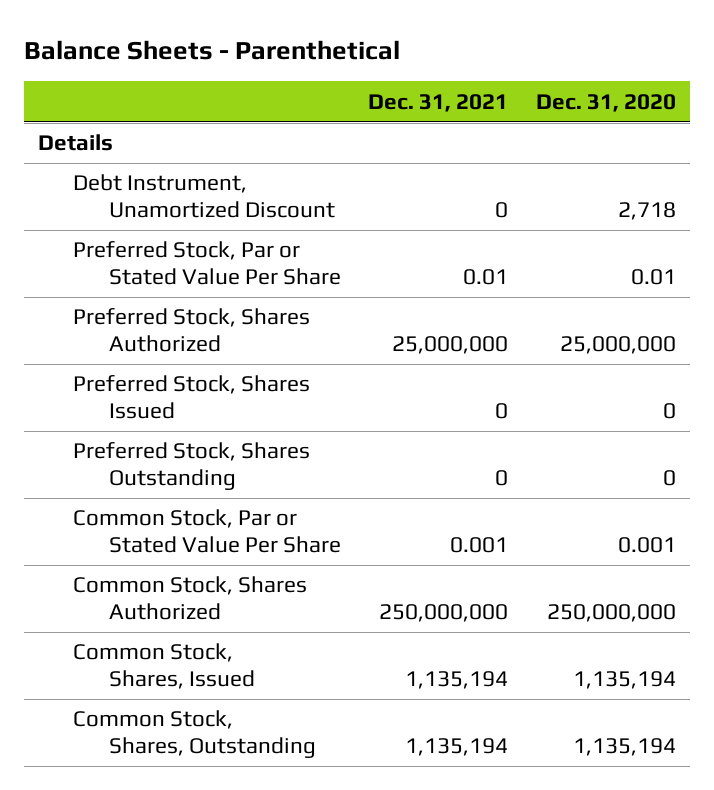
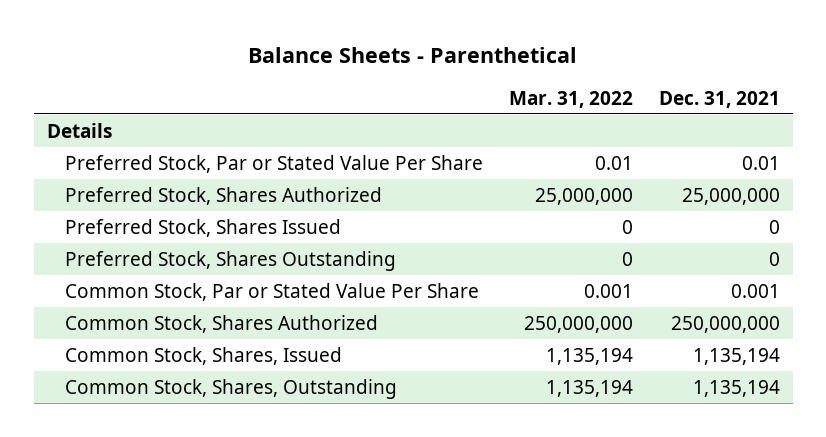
[535,93,676,112] Dec. 31, 2020 -> none
none -> [508,90,633,108] Mar. 31, 2022
[73,174,335,219] Debt Instrument, Unamortized Discount -> none

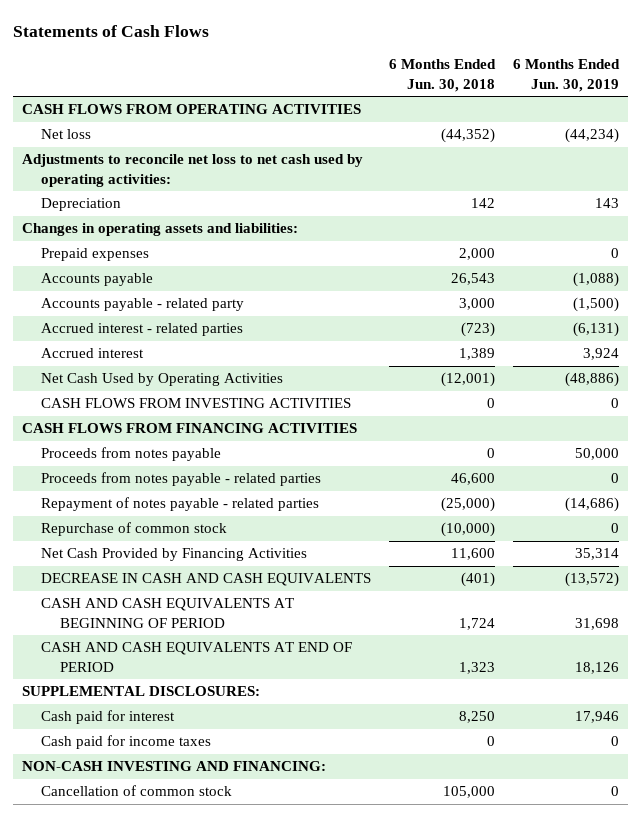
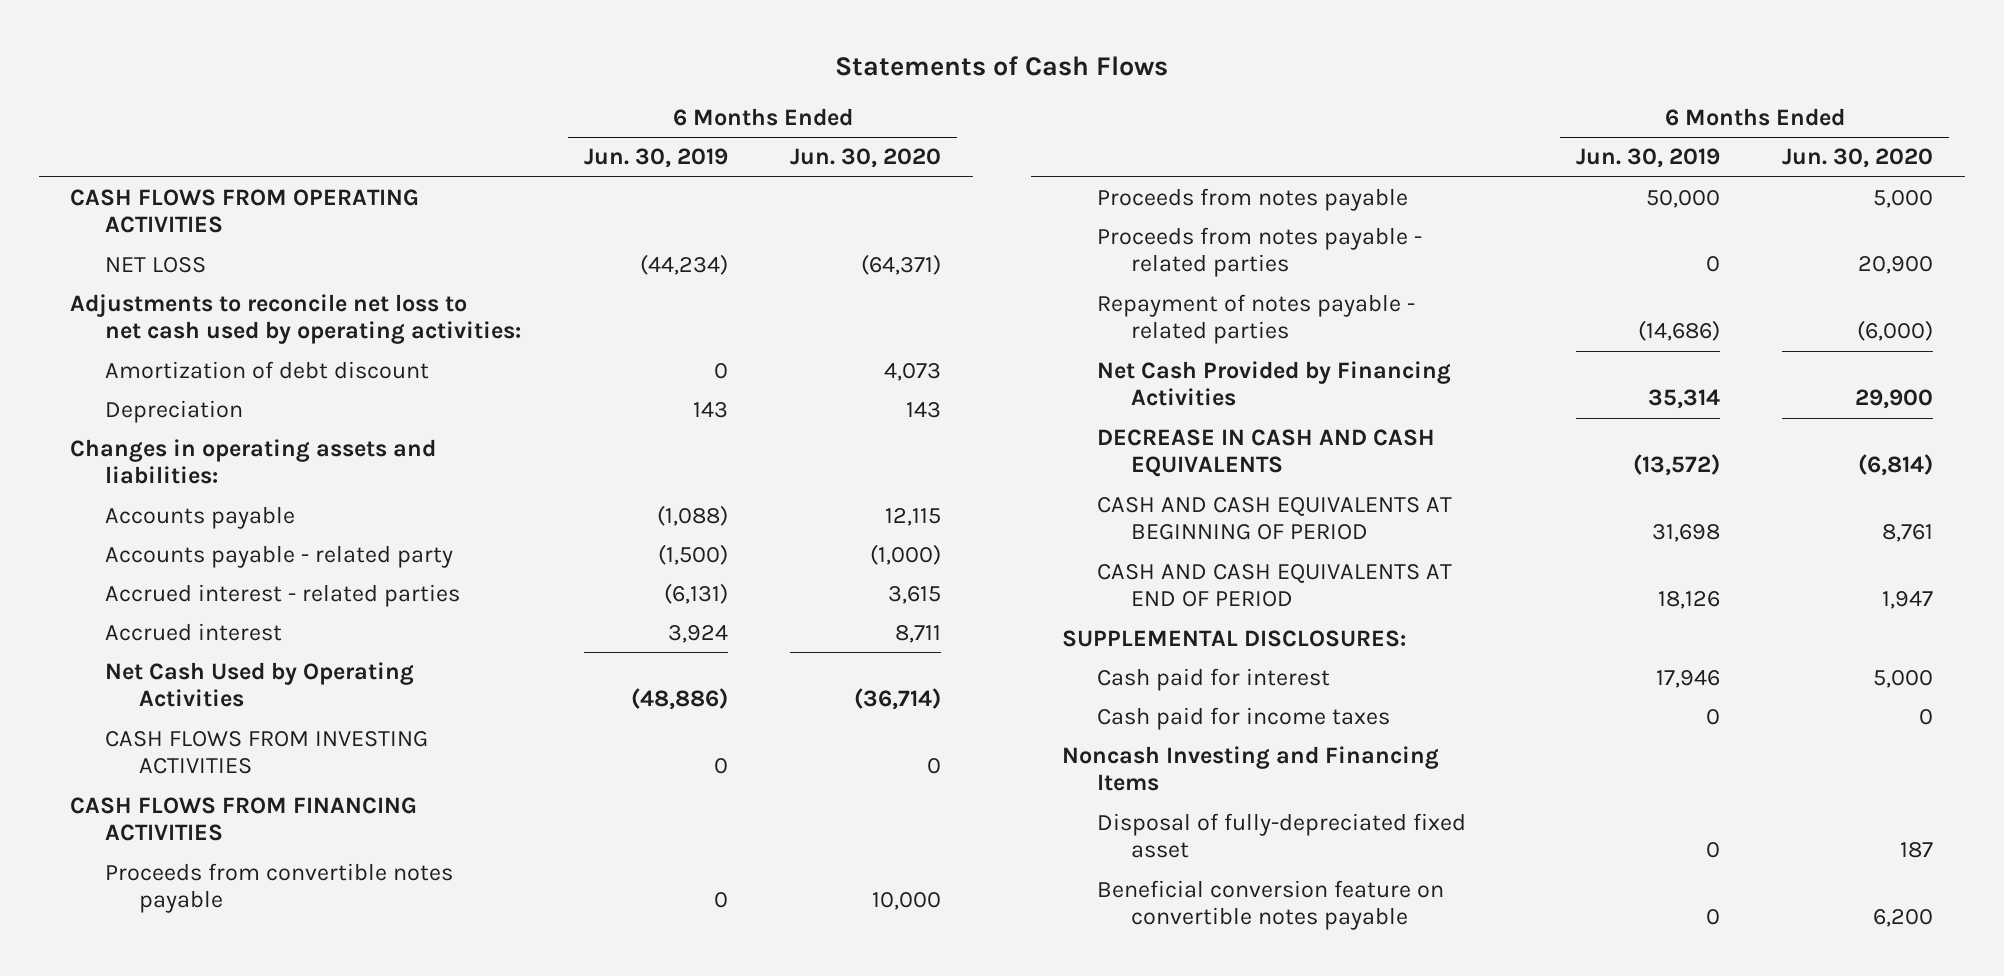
[389,59,497,92] 6 Months Ended Jun. 30, 2018 -> none
none -> [790,148,942,169] Jun. 30, 2020
[41,129,92,140] Net loss -> [104,256,206,273] NET LOSS
none -> [104,360,429,379] Amortization of debt discount
[41,248,150,262] Prepaid expenses -> none
none -> [104,862,453,914] Proceeds from convertible notes payable
[41,522,228,537] Repurchase of common stock -> none
[22,761,327,772] NON-CASH INVESTING AND FINANCING: -> none
[41,785,233,797] Cancellation of common stock -> none
none -> [1062,745,1440,792] Noncash Investing and Financing Items
none -> [1096,812,1466,859] Disposal of fully-depreciated fixed asset
none -> [1096,879,1444,931] Beneficial conversion feature on convertible notes payable

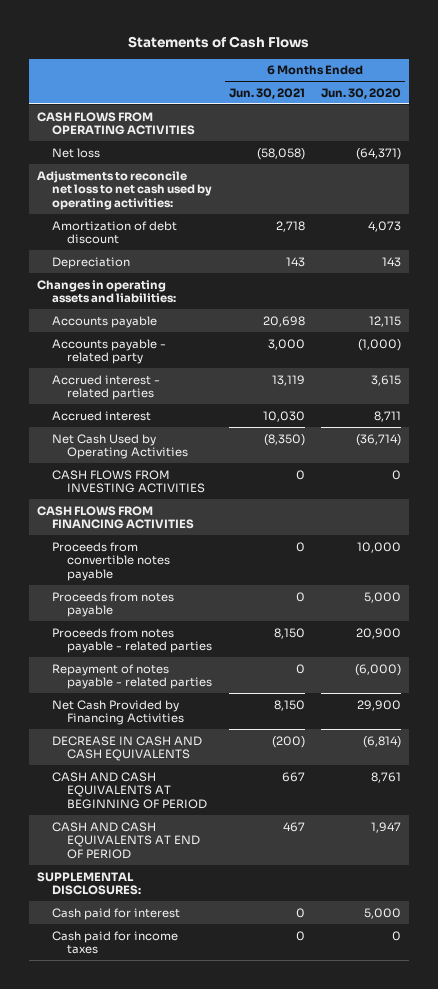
[583,148,728,169] Jun. 30, 2019 -> none
none -> [228,87,305,99] Jun. 30, 2021
[104,256,206,273] NET LOSS -> [52,147,101,158] Net loss
[1062,745,1440,792] Noncash Investing and Financing Items -> none
[1096,812,1466,859] Disposal of fully-depreciated fixed asset -> none
[1096,879,1444,931] Beneficial conversion feature on convertible notes payable -> none

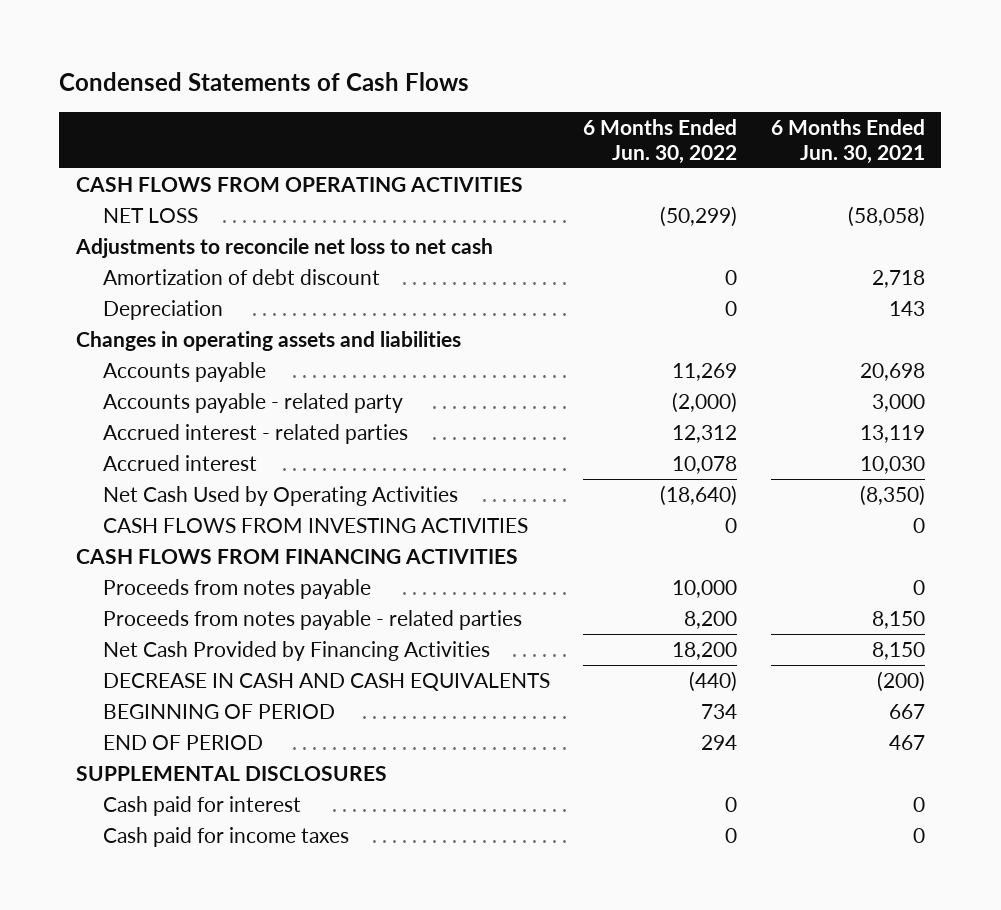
[128,35,310,48] Statements of Cash Flows -> [59,72,470,92] Condensed Statements of Cash Flows
[321,87,402,99] Jun. 30, 2020 -> none
none -> [583,118,738,164] 6 Months Ended Jun. 30, 2022
[52,147,101,158] Net loss -> [103,207,199,223] NET LOSS
[36,170,213,211] Adjustments to reconcile net loss to net cash used by operating activities: -> [75,237,494,258] Adjustments to reconcile net loss to net cash
[36,279,177,304] Changes in operating assets and liabilities: -> [76,330,462,351] Changes in operating assets and liabilities
[52,541,171,582] Proceeds from convertible notes payable -> none
[52,663,213,690] Repayment of notes payable - related parties -> none
[52,771,208,810] CASH AND CASH EQUIVALENTS AT BEGINNING OF PERIOD -> [103,703,336,719] BEGINNING OF PERIOD
[52,821,201,860] CASH AND CASH EQUIVALENTS AT END OF PERIOD -> [103,734,264,750] END OF PERIOD
[36,871,142,896] SUPPLEMENTAL DISCLOSURES: -> [76,765,388,781] SUPPLEMENTAL DISCLOSURES

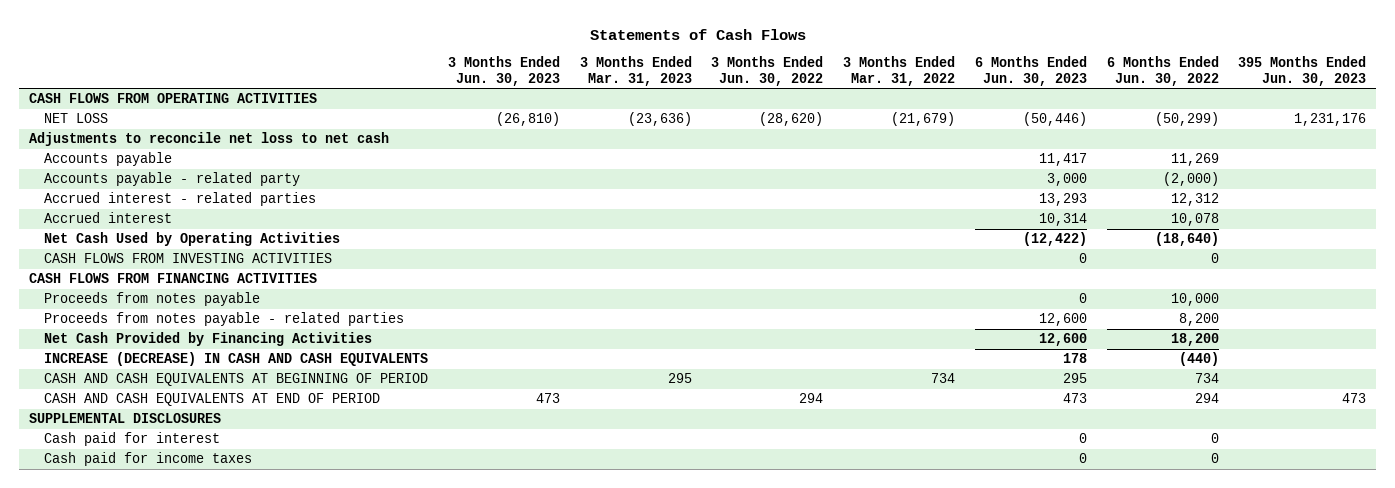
[59,72,470,92] Condensed Statements of Cash Flows -> [589,28,806,40] Statements of Cash Flows
[770,118,925,164] 6 Months Ended Jun. 30, 2021 -> none
none -> [447,56,560,86] 3 Months Ended Jun. 30, 2023
none -> [579,56,692,86] 3 Months Ended Mar. 31, 2023
none -> [711,56,824,86] 3 Months Ended Jun. 30, 2022
none -> [843,56,956,86] 3 Months Ended Mar. 31, 2022
none -> [974,56,1087,86] 6 Months Ended Jun. 30, 2023
none -> [1238,56,1367,86] 395 Months Ended Jun. 30, 2023
[103,268,381,285] Amortization of debt discount -> none
[103,299,224,320] Depreciation -> none
[76,330,462,351] Changes in operating assets and liabilities -> none
[103,672,551,691] DECREASE IN CASH AND CASH EQUIVALENTS -> [43,352,428,367] INCREASE (DECREASE) IN CASH AND CASH EQUIVALENTS
[103,703,336,719] BEGINNING OF PERIOD -> [43,373,428,387] CASH AND CASH EQUIVALENTS AT BEGINNING OF PERIOD
[103,734,264,750] END OF PERIOD -> [43,393,380,407] CASH AND CASH EQUIVALENTS AT END OF PERIOD

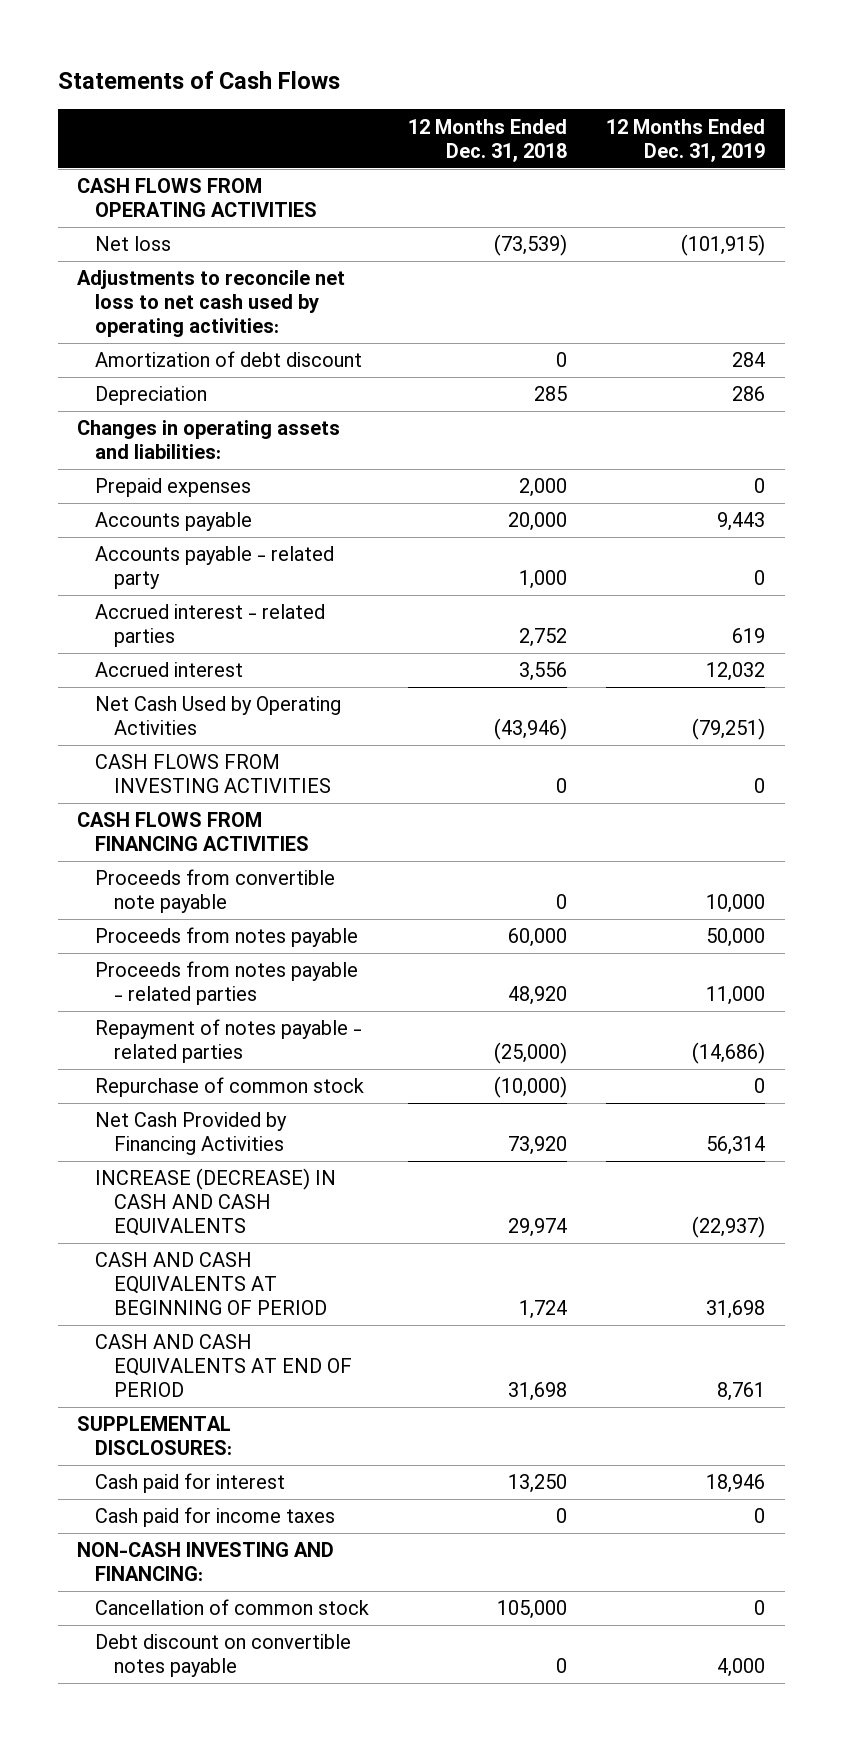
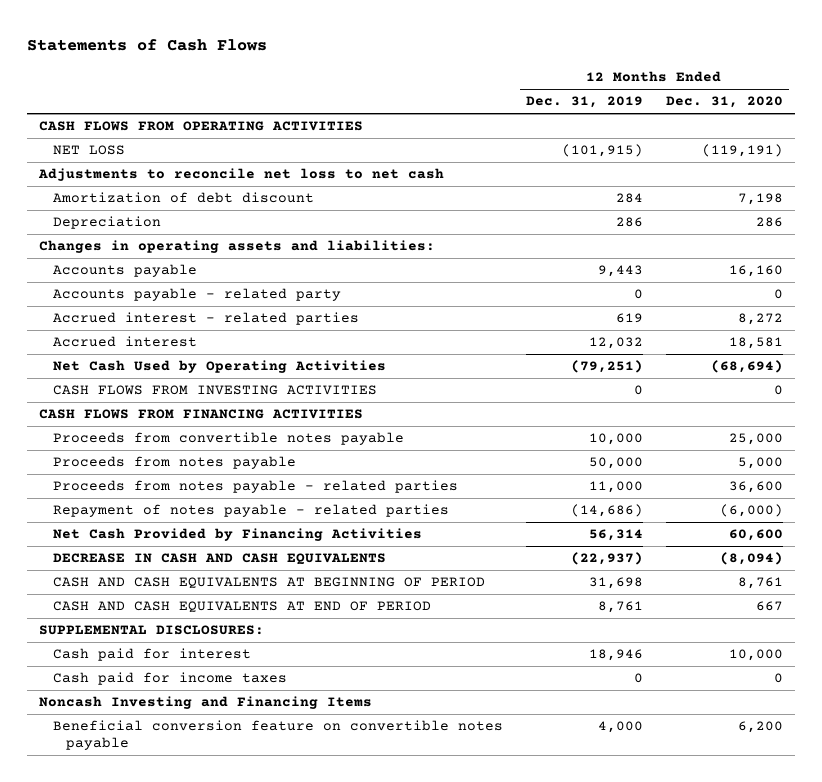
[408,118,568,162] 12 Months Ended Dec. 31, 2018 -> none
none -> [666,96,784,109] Dec. 31, 2020
[95,236,172,252] Net loss -> [52,145,125,156] NET LOSS
[77,270,346,338] Adjustments to reconcile net loss to net cash used by operating activities: -> [38,168,445,182] Adjustments to reconcile net loss to net cash
[95,478,252,498] Prepaid expenses -> none
[95,869,336,914] Proceeds from convertible note payable -> [52,432,404,446] Proceeds from convertible notes payable
[95,1077,365,1098] Repurchase of common stock -> none
[95,1168,337,1237] INCREASE (DECREASE) IN CASH AND CASH EQUIVALENTS -> [52,553,386,566] DECREASE IN CASH AND CASH EQUIVALENTS
[77,1542,335,1582] NON-CASH INVESTING AND FINANCING: -> none
[95,1599,370,1616] Cancellation of common stock -> none
[95,1634,352,1678] Debt discount on convertible notes payable -> none
none -> [39,696,373,710] Noncash Investing and Financing Items
none -> [52,720,503,751] Beneficial conversion feature on convertible notes payable

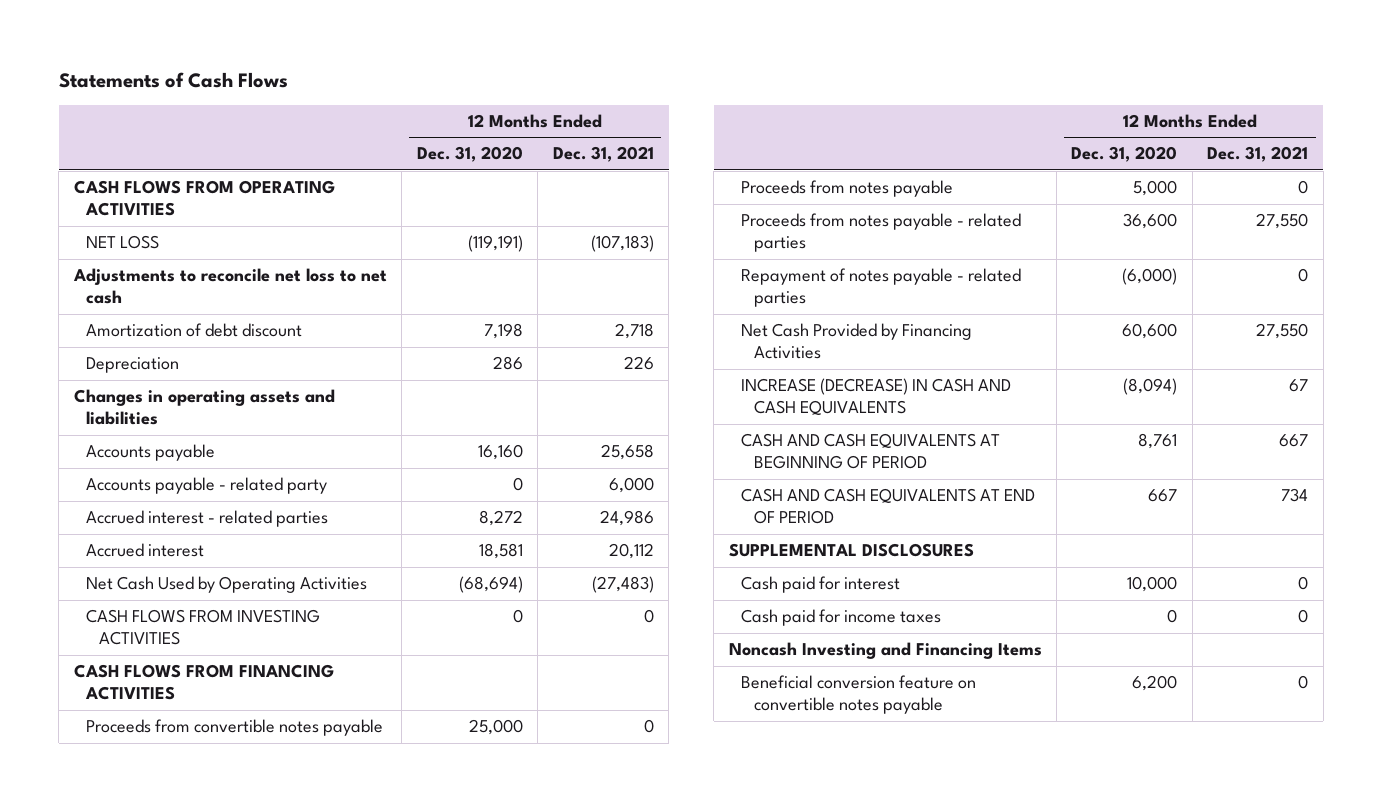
[525,96,643,109] Dec. 31, 2019 -> none
none -> [552,146,654,163] Dec. 31, 2021
[39,240,436,254] Changes in operating assets and liabilities: -> [73,389,335,426] Changes in operating assets and liabilities
[52,553,386,566] DECREASE IN CASH AND CASH EQUIVALENTS -> [741,378,1012,416] INCREASE (DECREASE) IN CASH AND CASH EQUIVALENTS
[39,625,265,636] SUPPLEMENTAL DISCLOSURES: -> [728,543,974,558] SUPPLEMENTAL DISCLOSURES

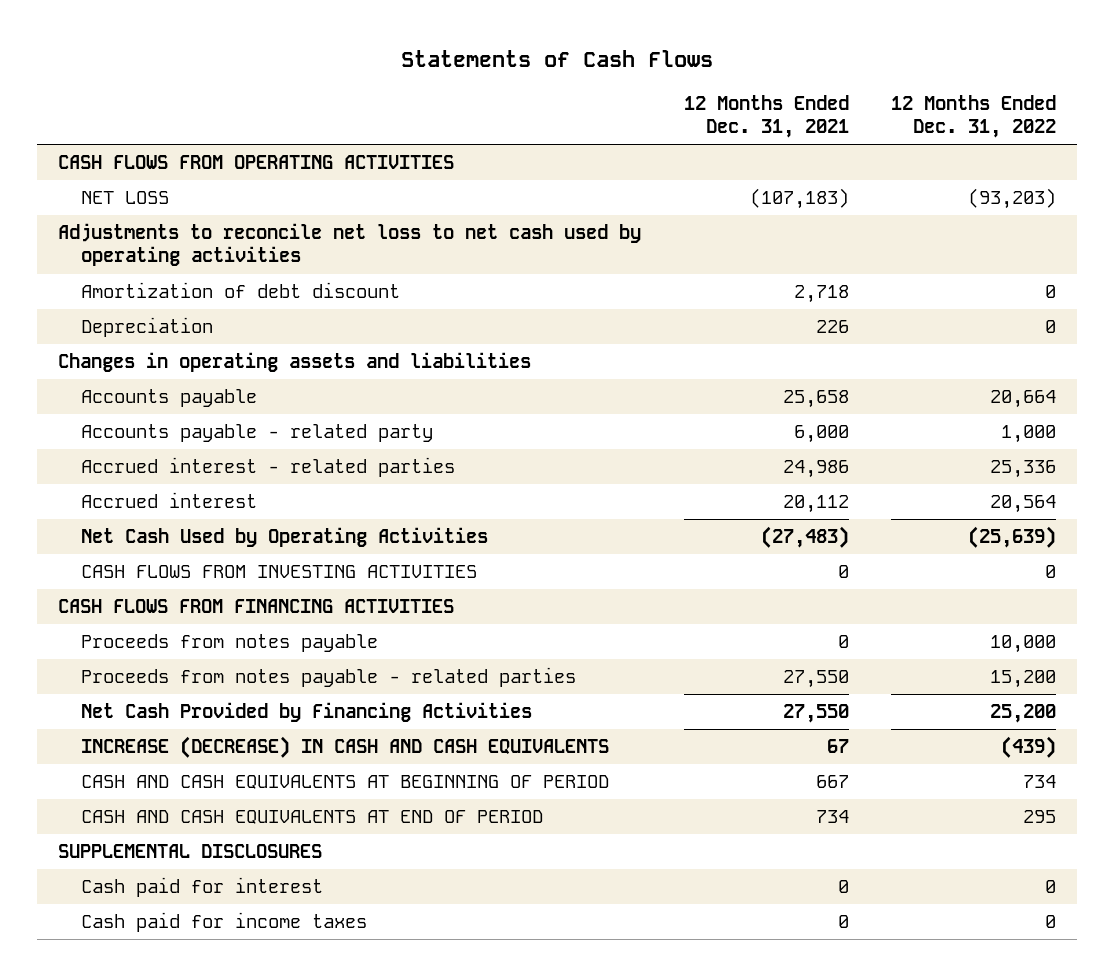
[416,146,523,163] Dec. 31, 2020 -> none
none -> [890,94,1056,138] 12 Months Ended Dec. 31, 2022
[72,268,387,305] Adjustments to reconcile net loss to net cash -> [58,223,642,267] Adjustments to reconcile net loss to net cash used by operating activities
[86,719,384,737] Proceeds from convertible notes payable -> none
[741,268,1022,308] Repayment of notes payable - related parties -> none
[728,642,1042,660] Noncash Investing and Financing Items -> none
[741,675,977,715] Beneficial conversion feature on convertible notes payable -> none

